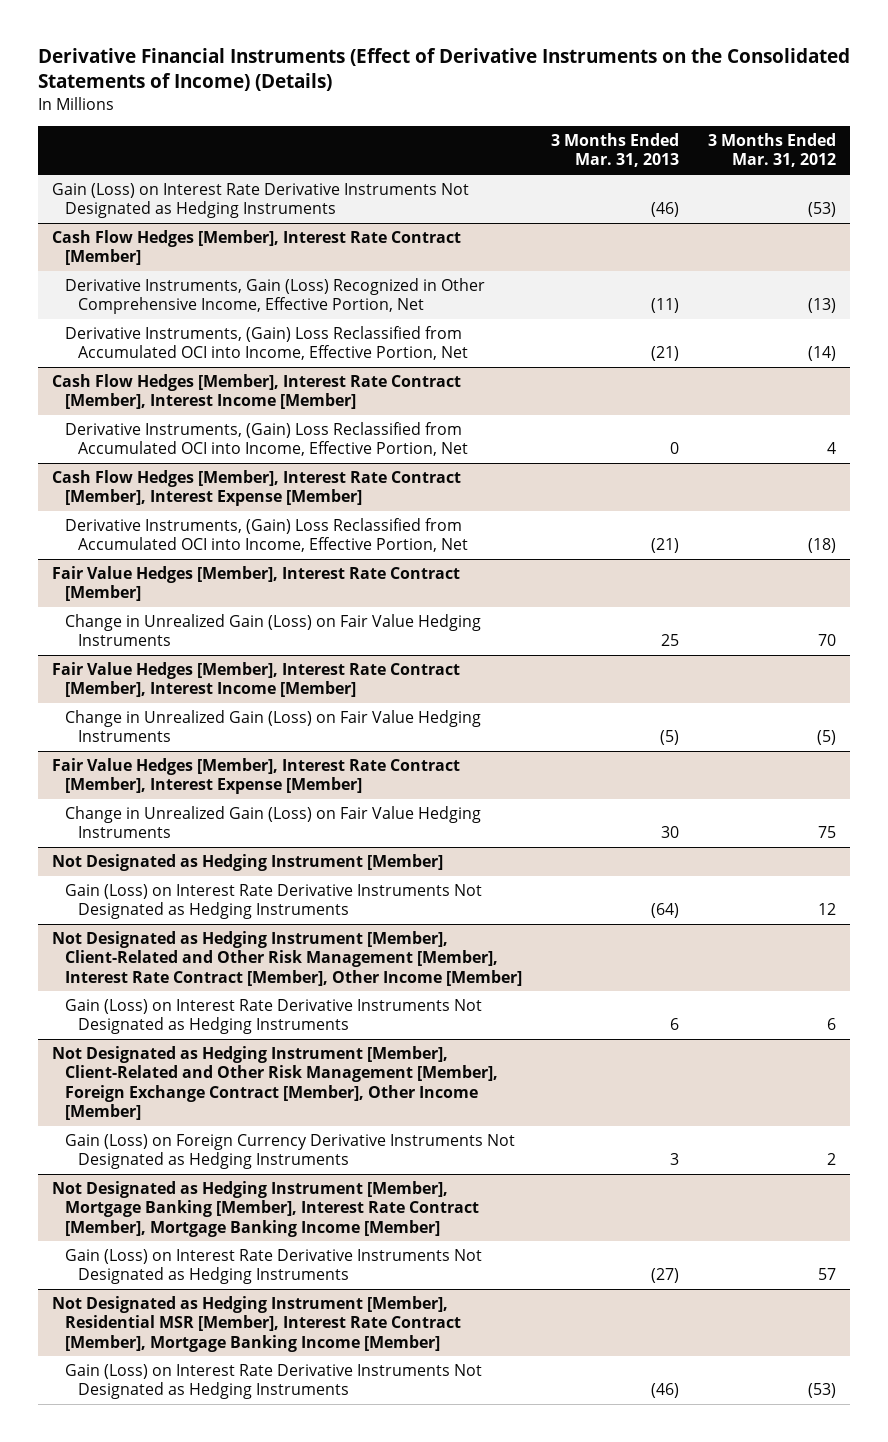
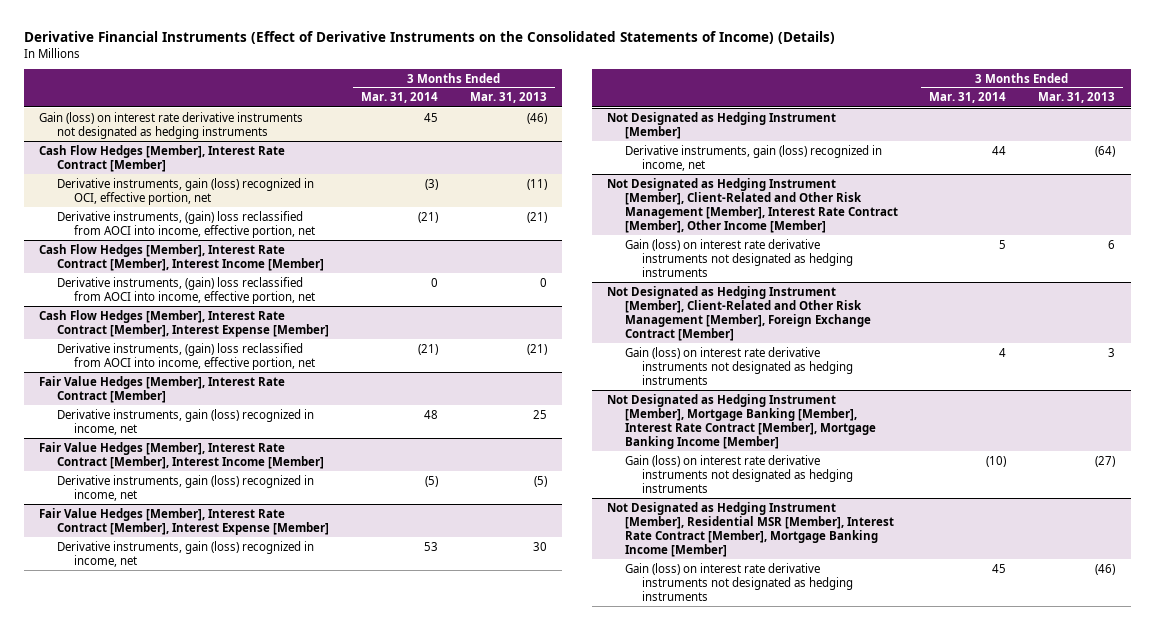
[707,133,836,168] 3 Months Ended Mar. 31, 2012 -> none
none -> [361,92,439,104] Mar. 31, 2014
[52,183,470,219] Gain (Loss) on Interest Rate Derivative Instruments Not Designated as Hedging Instruments -> [39,111,304,139] Gain (loss) on interest rate derivative instruments not designated as hedging instruments
[65,278,486,315] Derivative Instruments, Gain (Loss) Recognized in Other Comprehensive Income, Effective Portion, Net -> [56,177,314,205] Derivative instruments, gain (loss) recognized in OCI, effective portion, net
[65,326,469,361] Derivative Instruments, (Gain) Loss Reclassified from Accumulated OCI into Income, Effective Portion, Net -> [56,210,316,238] Derivative instruments, (gain) loss reclassified from AOCI into income, effective portion, net
[65,422,469,457] Derivative Instruments, (Gain) Loss Reclassified from Accumulated OCI into Income, Effective Portion, Net -> [56,276,316,304] Derivative instruments, (gain) loss reclassified from AOCI into income, effective portion, net
[65,518,469,553] Derivative Instruments, (Gain) Loss Reclassified from Accumulated OCI into Income, Effective Portion, Net -> [56,342,316,370] Derivative instruments, (gain) loss reclassified from AOCI into income, effective portion, net
[65,614,482,647] Change in Unrealized Gain (Loss) on Fair Value Hedging Instruments -> none
none -> [56,408,314,435] Derivative instruments, gain (loss) recognized in income, net
[65,710,482,743] Change in Unrealized Gain (Loss) on Fair Value Hedging Instruments -> none
none -> [56,474,314,501] Derivative instruments, gain (loss) recognized in income, net
[65,806,482,839] Change in Unrealized Gain (Loss) on Fair Value Hedging Instruments -> none
none -> [56,540,314,567] Derivative instruments, gain (loss) recognized in income, net
[65,884,483,920] Gain (Loss) on Interest Rate Derivative Instruments Not Designated as Hedging Instruments -> none
none -> [624,144,882,171] Derivative instruments, gain (loss) recognized in income, net
[65,999,483,1035] Gain (Loss) on Interest Rate Derivative Instruments Not Designated as Hedging Instruments -> [624,238,854,277] Gain (loss) on interest rate derivative instruments not designated as hedging instruments
[52,1046,499,1120] Not Designated as Hedging Instrument [Member], Client-Related and Other Risk Management [Member], Foreign Exchange Contract [Member], Other Income [Member] -> [607,285,871,342] Not Designated as Hedging Instrument [Member], Client-Related and Other Risk Management [Member], Foreign Exchange Contract [Member]
[65,1134,516,1170] Gain (Loss) on Foreign Currency Derivative Instruments Not Designated as Hedging Instruments -> [624,346,854,385] Gain (loss) on interest rate derivative instruments not designated as hedging instruments
[65,1249,483,1285] Gain (Loss) on Interest Rate Derivative Instruments Not Designated as Hedging Instruments -> [624,454,854,493] Gain (loss) on interest rate derivative instruments not designated as hedging instruments
[65,1364,483,1400] Gain (Loss) on Interest Rate Derivative Instruments Not Designated as Hedging Instruments -> [624,562,854,601] Gain (loss) on interest rate derivative instruments not designated as hedging instruments

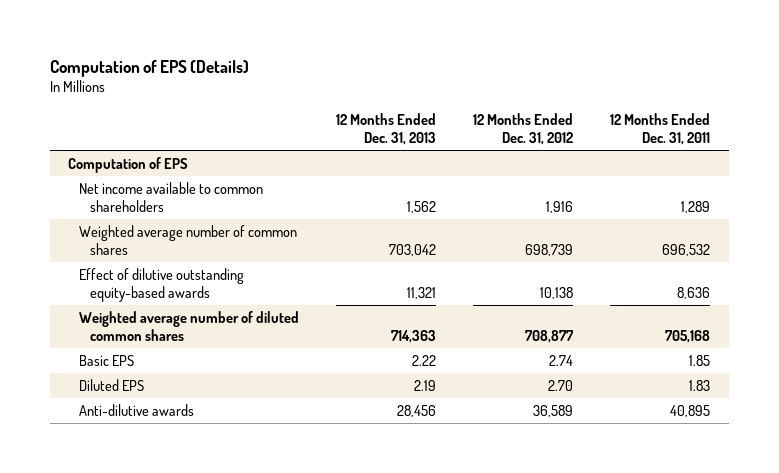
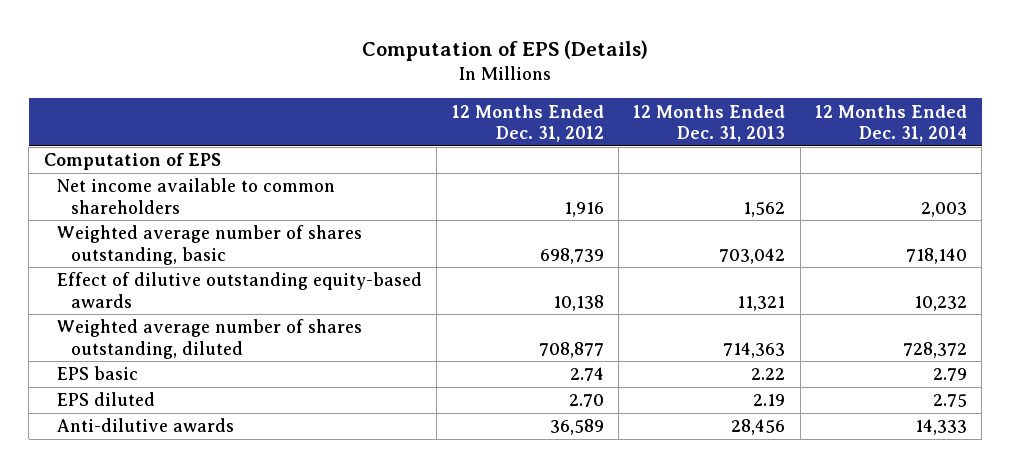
[610,112,711,146] 12 Months Ended Dec. 31, 2011 -> none
none -> [814,104,967,142] 12 Months Ended Dec. 31, 2014
[79,224,298,256] Weighted average number of common shares -> [57,225,363,265] Weighted average number of shares outstanding, basic
[79,310,300,342] Weighted average number of diluted common shares -> [57,319,363,359] Weighted average number of shares outstanding, diluted
[79,354,135,366] Basic EPS -> [57,366,139,381] EPS basic
[79,378,145,391] Diluted EPS -> [57,392,156,407] EPS diluted

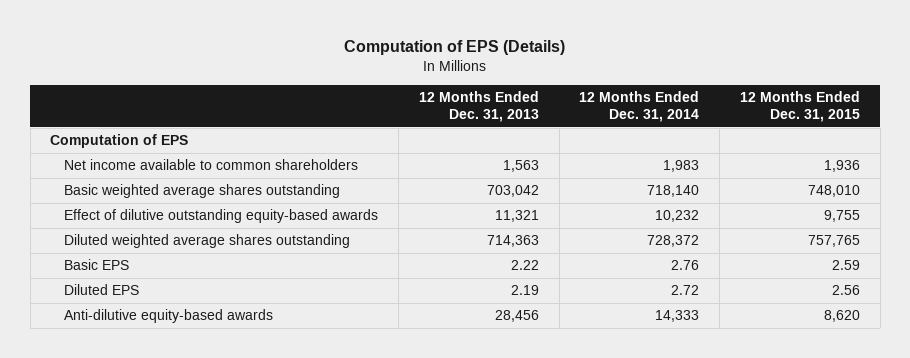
[451,104,604,142] 12 Months Ended Dec. 31, 2012 -> none
none -> [739,91,860,122] 12 Months Ended Dec. 31, 2015
[743,201,786,217] 1,562 -> [502,160,539,173] 1,563
[920,201,967,217] 2,003 -> [663,160,700,173] 1,983
[57,225,363,265] Weighted average number of shares outstanding, basic -> [64,184,341,199] Basic weighted average shares outstanding
[57,319,363,359] Weighted average number of shares outstanding, diluted -> [64,234,351,249] Diluted weighted average shares outstanding
[57,366,139,381] EPS basic -> [64,259,130,271] Basic EPS
[932,368,967,382] 2.79 -> [671,260,700,271] 2.76
[57,392,156,407] EPS diluted -> [64,284,140,296] Diluted EPS
[932,394,967,408] 2.75 -> [671,285,700,296] 2.72
[57,418,235,433] Anti-dilutive awards -> [64,309,274,324] Anti-dilutive equity-based awards

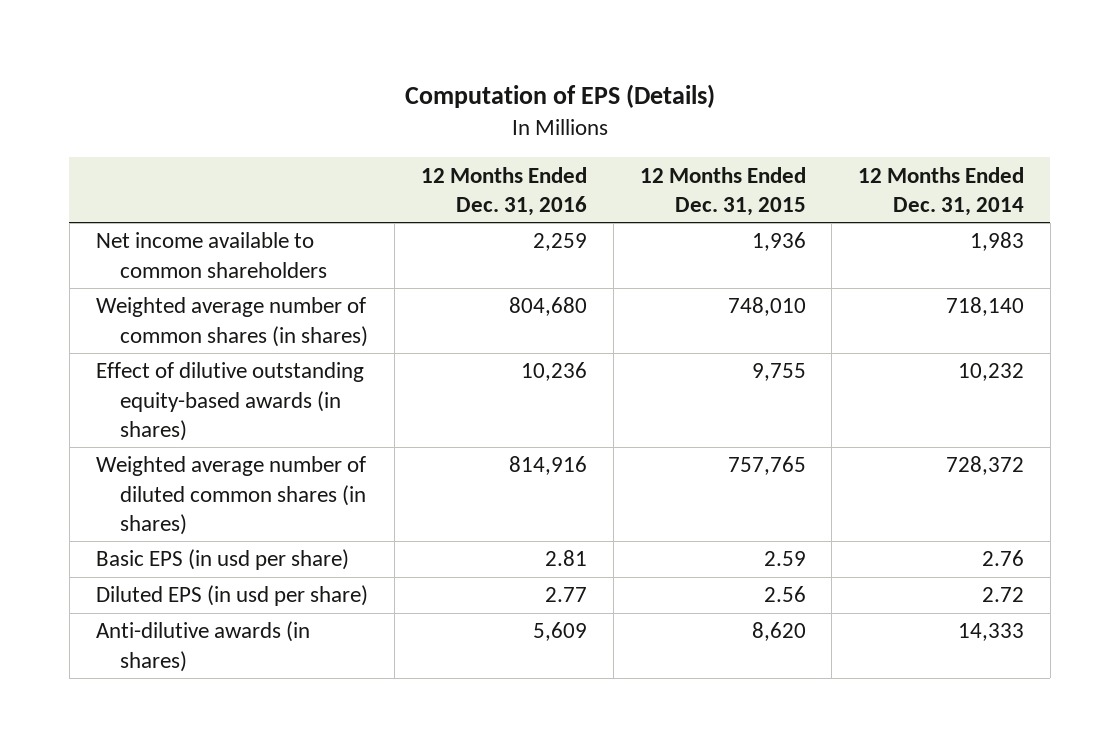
[418,91,539,122] 12 Months Ended Dec. 31, 2013 -> none
none -> [420,166,587,216] 12 Months Ended Dec. 31, 2016
[50,134,189,149] Computation of EPS -> none
[64,184,341,199] Basic weighted average shares outstanding -> [95,297,369,347] Weighted average number of common shares (in shares)
[64,209,379,224] Effect of dilutive outstanding equity-based awards -> [95,362,364,441] Effect of dilutive outstanding equity-based awards (in shares)
[64,234,351,249] Diluted weighted average shares outstanding -> [95,456,367,535] Weighted average number of diluted common shares (in shares)
[64,259,130,271] Basic EPS -> [95,549,349,571] Basic EPS (in usd per share)
[64,284,140,296] Diluted EPS -> [95,585,368,607] Diluted EPS (in usd per share)
[64,309,274,324] Anti-dilutive equity-based awards -> [95,621,310,672] Anti-dilutive awards (in shares)

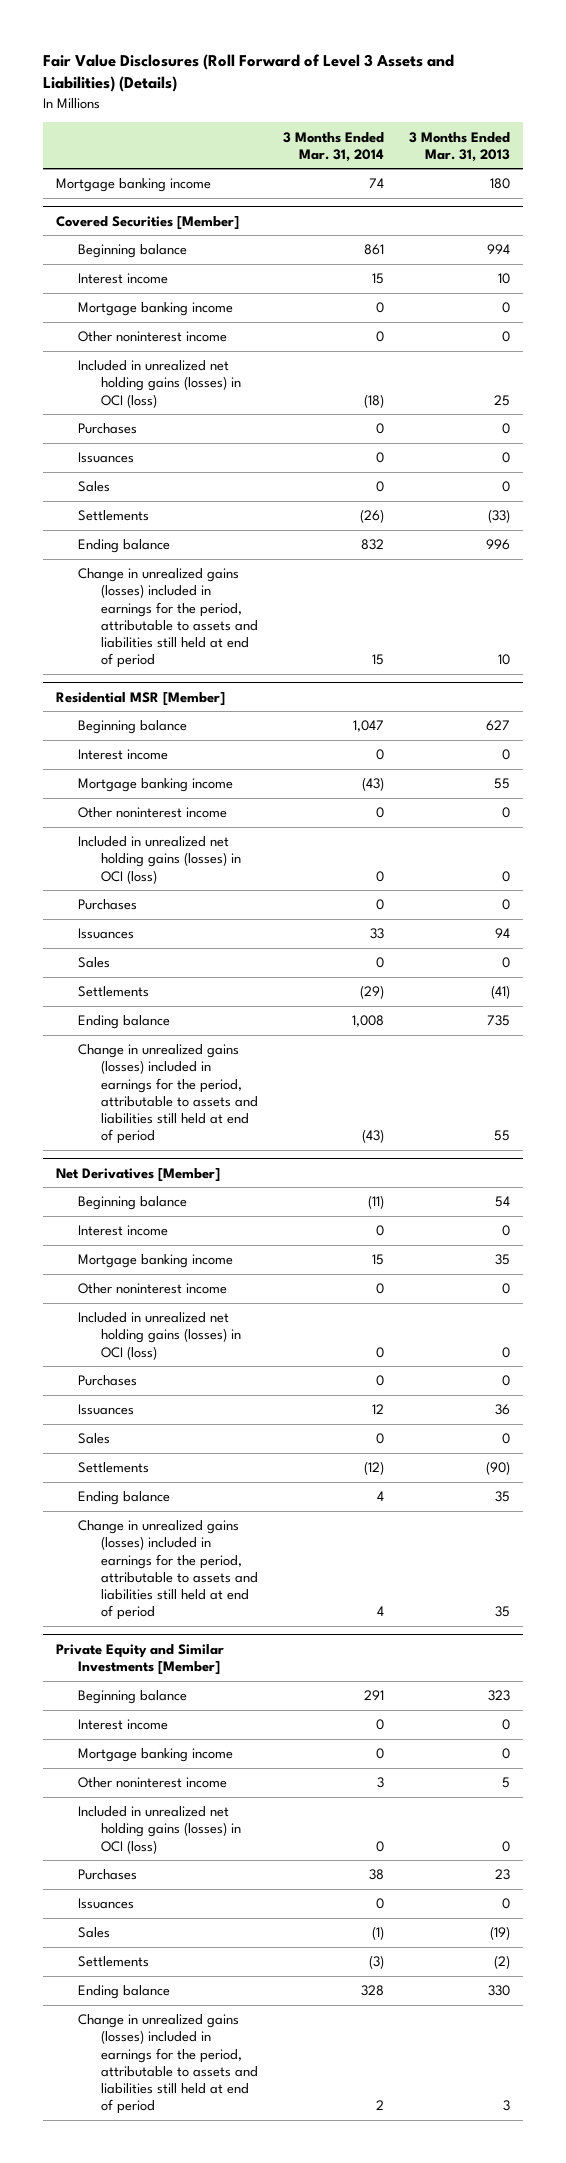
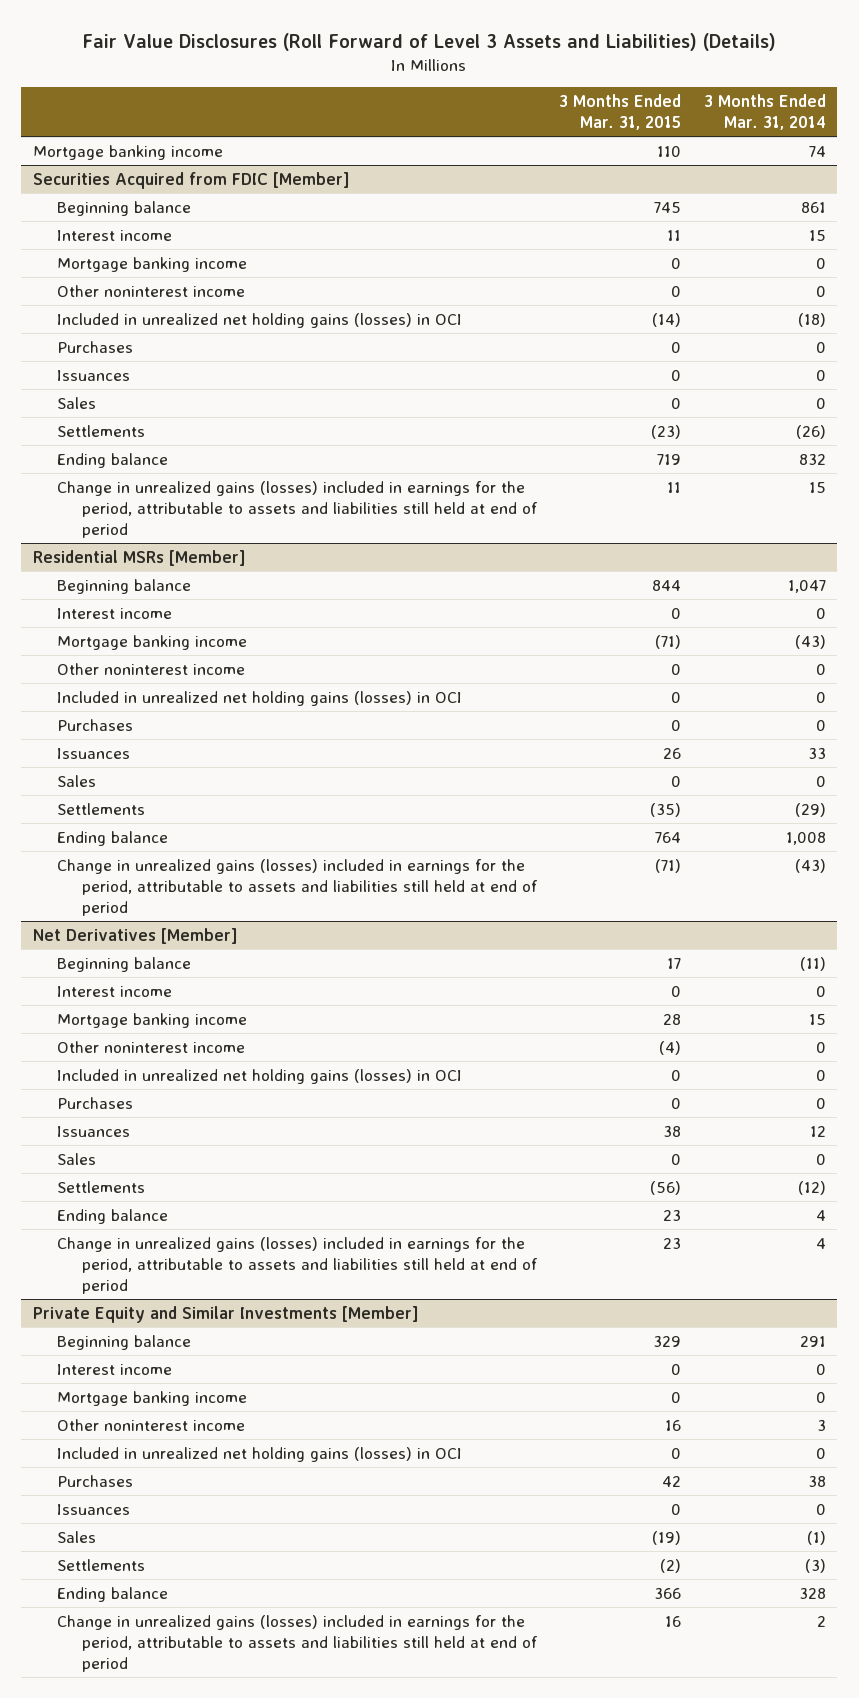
[409,131,511,162] 3 Months Ended Mar. 31, 2013 -> none
none -> [559,94,682,131] 3 Months Ended Mar. 31, 2015
[55,215,239,230] Covered Securities [Member] -> none
none -> [32,171,350,189] Securities Acquired from FDIC [Member]
[78,360,241,408] Included in unrealized net holding gains (losses) in OCI (loss) -> [57,312,463,328] Included in unrealized net holding gains (losses) in OCI
[55,691,225,706] Residential MSR [Member] -> [32,549,246,566] Residential MSRs [Member]
[78,836,241,884] Included in unrealized net holding gains (losses) in OCI (loss) -> [57,690,463,706] Included in unrealized net holding gains (losses) in OCI
[78,1312,241,1360] Included in unrealized net holding gains (losses) in OCI (loss) -> [57,1068,463,1084] Included in unrealized net holding gains (losses) in OCI
[78,1806,241,1854] Included in unrealized net holding gains (losses) in OCI (loss) -> [57,1446,463,1462] Included in unrealized net holding gains (losses) in OCI

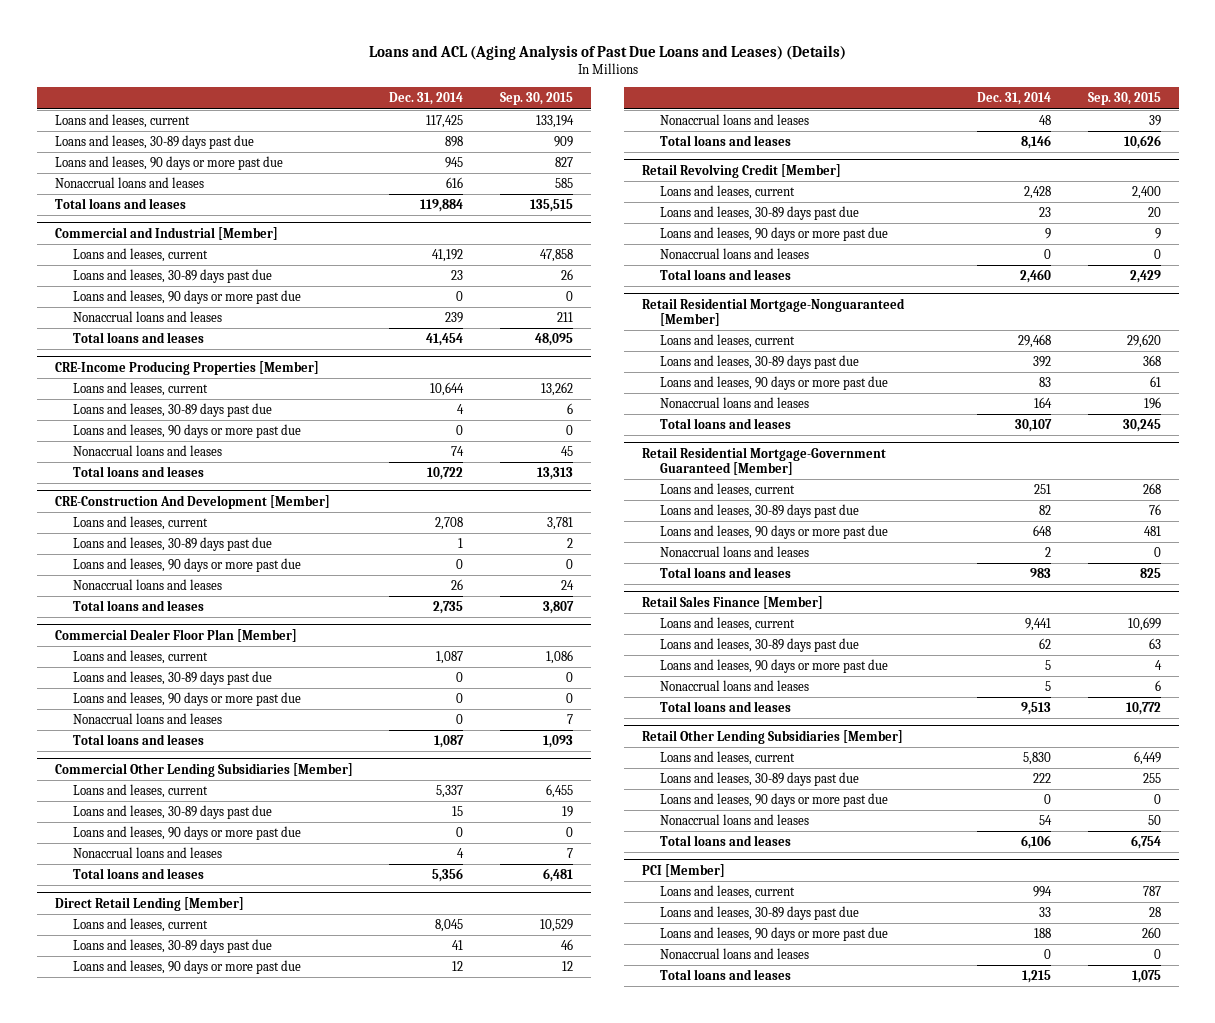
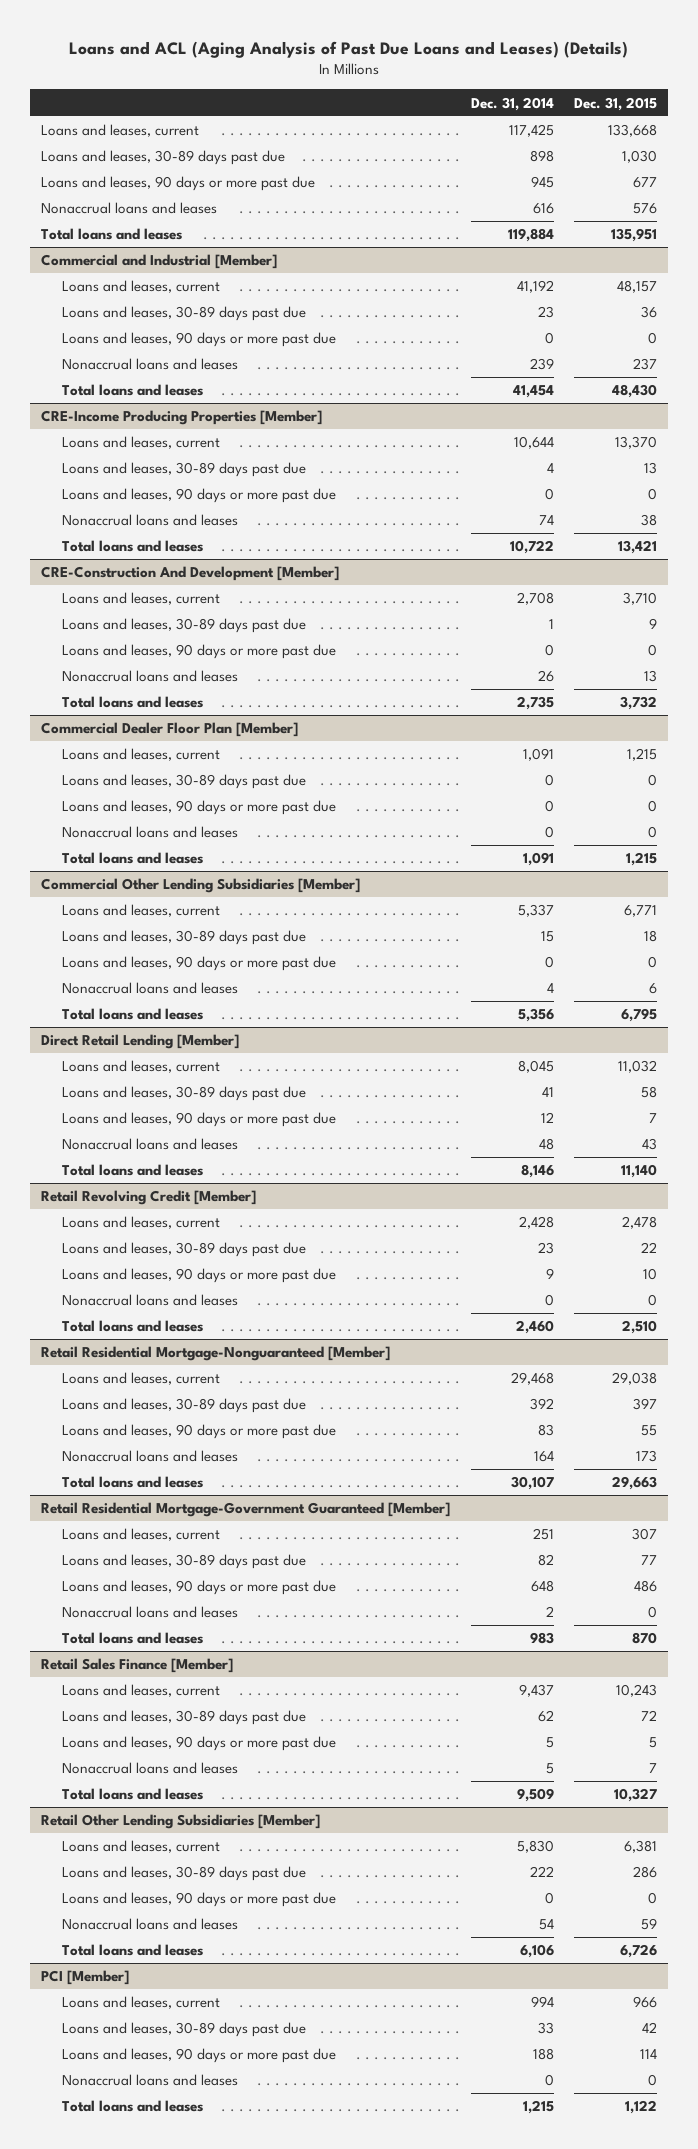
[500,92,574,106] Sep. 30, 2015 -> none
none -> [574,96,658,111] Dec. 31, 2015
[436,651,464,665] 1,087 -> [522,748,554,762] 1,091
[434,735,465,749] 1,087 -> [522,852,554,867] 1,091
[1024,618,1051,632] 9,441 -> [518,1684,554,1698] 9,437
[1020,702,1051,716] 9,513 -> [516,1788,554,1803] 9,509

